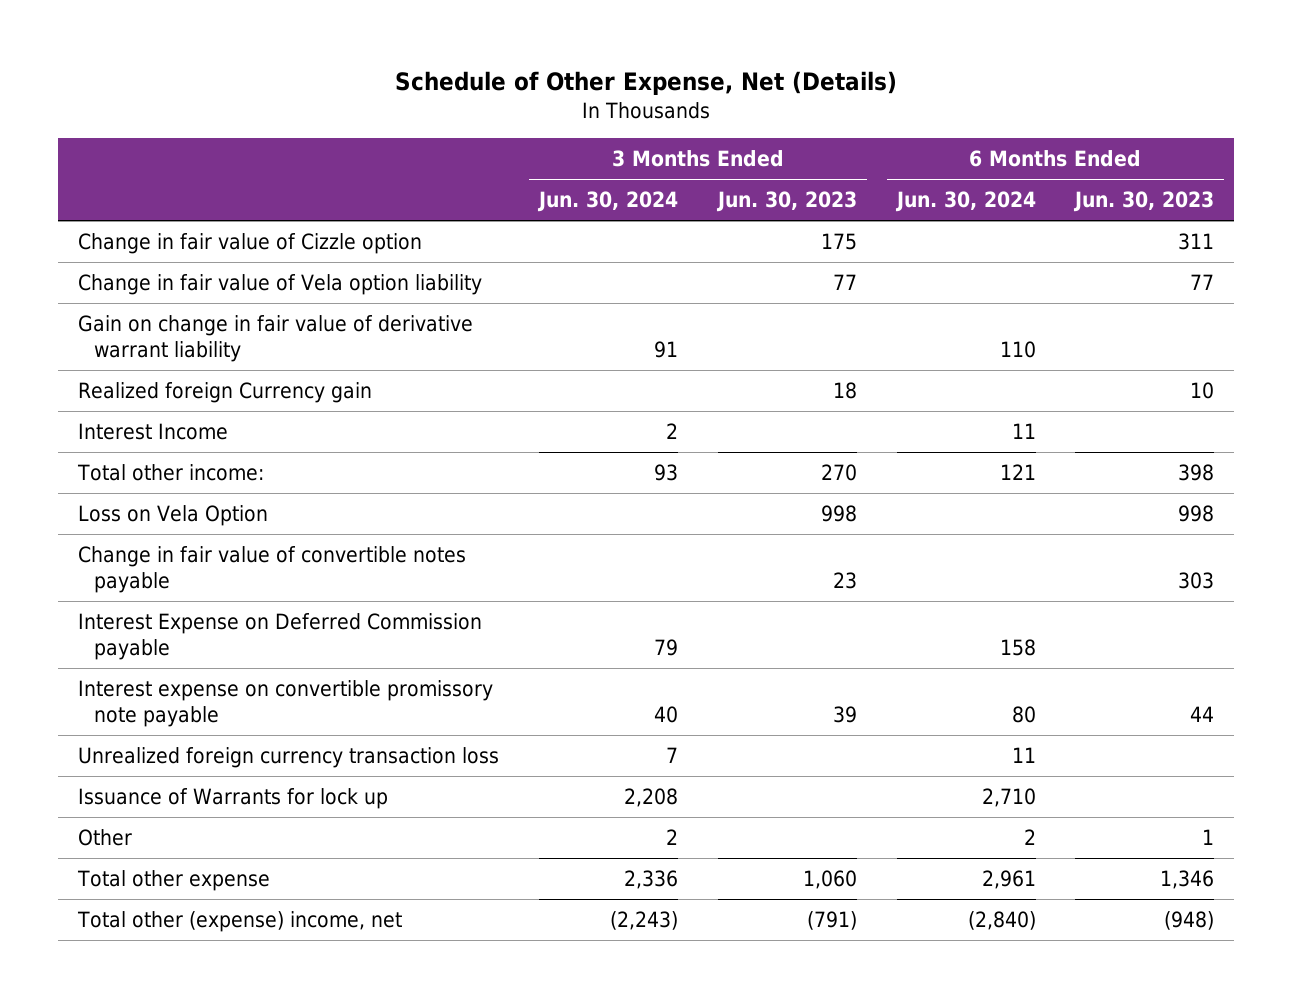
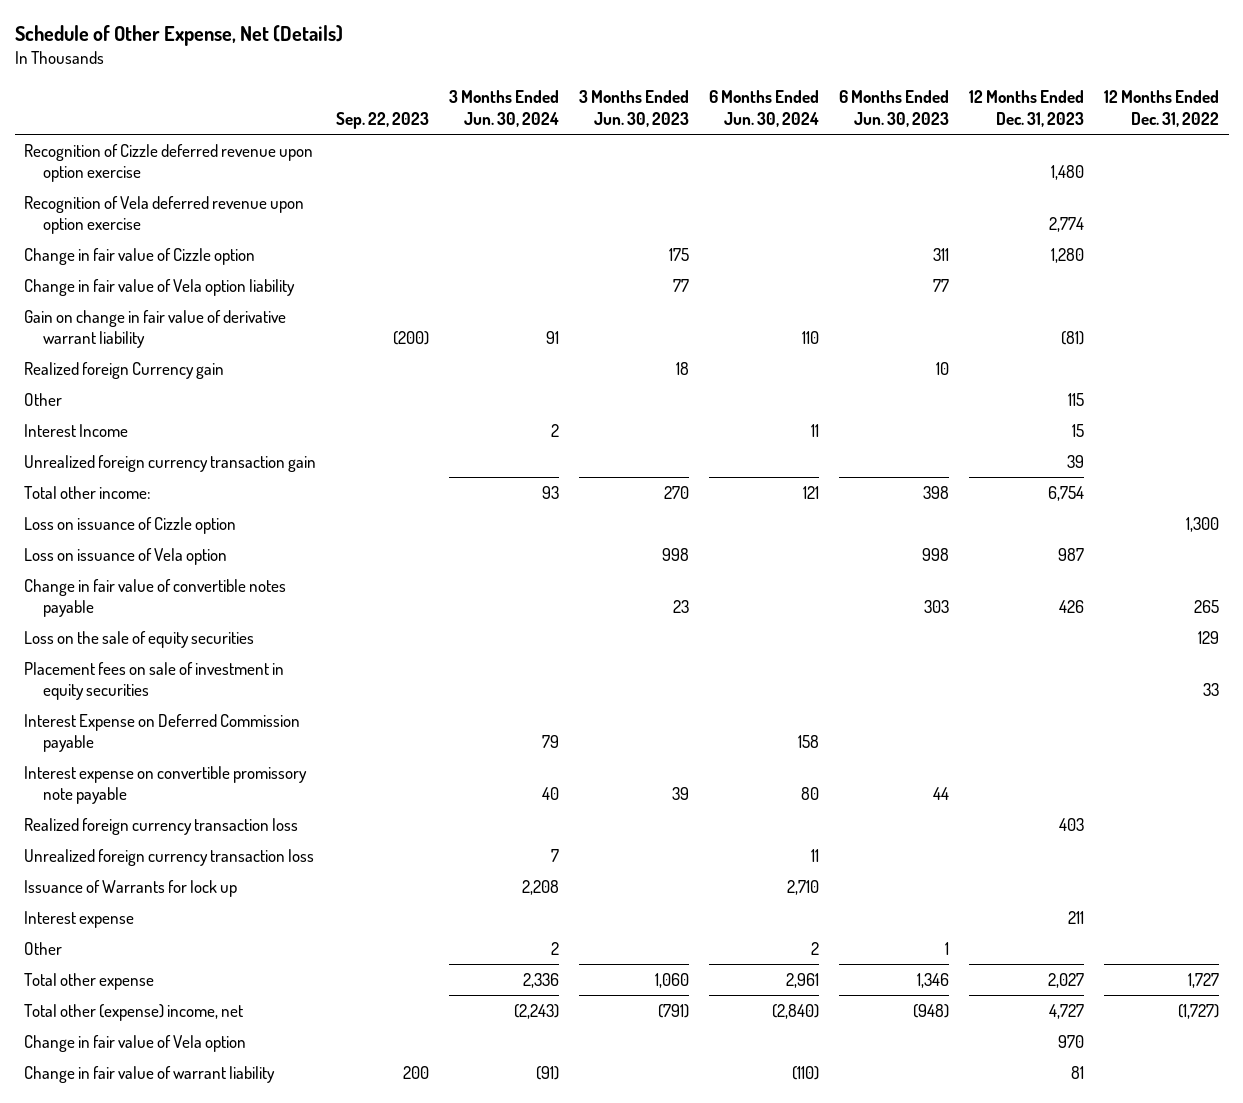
none -> [336,111,430,129] Sep. 22, 2023
none -> [968,90,1084,127] 12 Months Ended Dec. 31, 2023
none -> [1103,90,1219,127] 12 Months Ended Dec. 31, 2022
none -> [24,143,314,183] Recognition of Cizzle deferred revenue upon option exercise
none -> [24,195,305,235] Recognition of Vela deferred revenue upon option exercise
none -> [24,392,63,406] Other
none -> [24,454,317,472] Unrealized foreign currency transaction gain
none -> [24,516,237,534] Loss on issuance of Cizzle option
[78,505,269,527] Loss on Vela Option -> [24,547,228,565] Loss on issuance of Vela option
none -> [24,630,255,648] Loss on the sale of equity securities
none -> [24,661,285,701] Placement fees on sale of investment in equity securities
none -> [24,817,299,835] Realized foreign currency transaction loss
none -> [24,910,135,928] Interest expense
none -> [24,1034,247,1052] Change in fair value of Vela option
none -> [24,1065,276,1083] Change in fair value of warrant liability

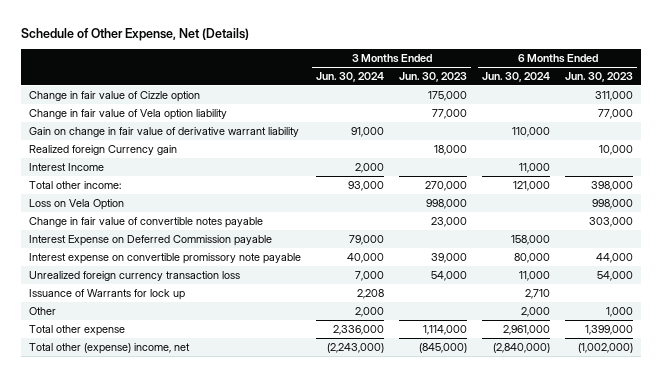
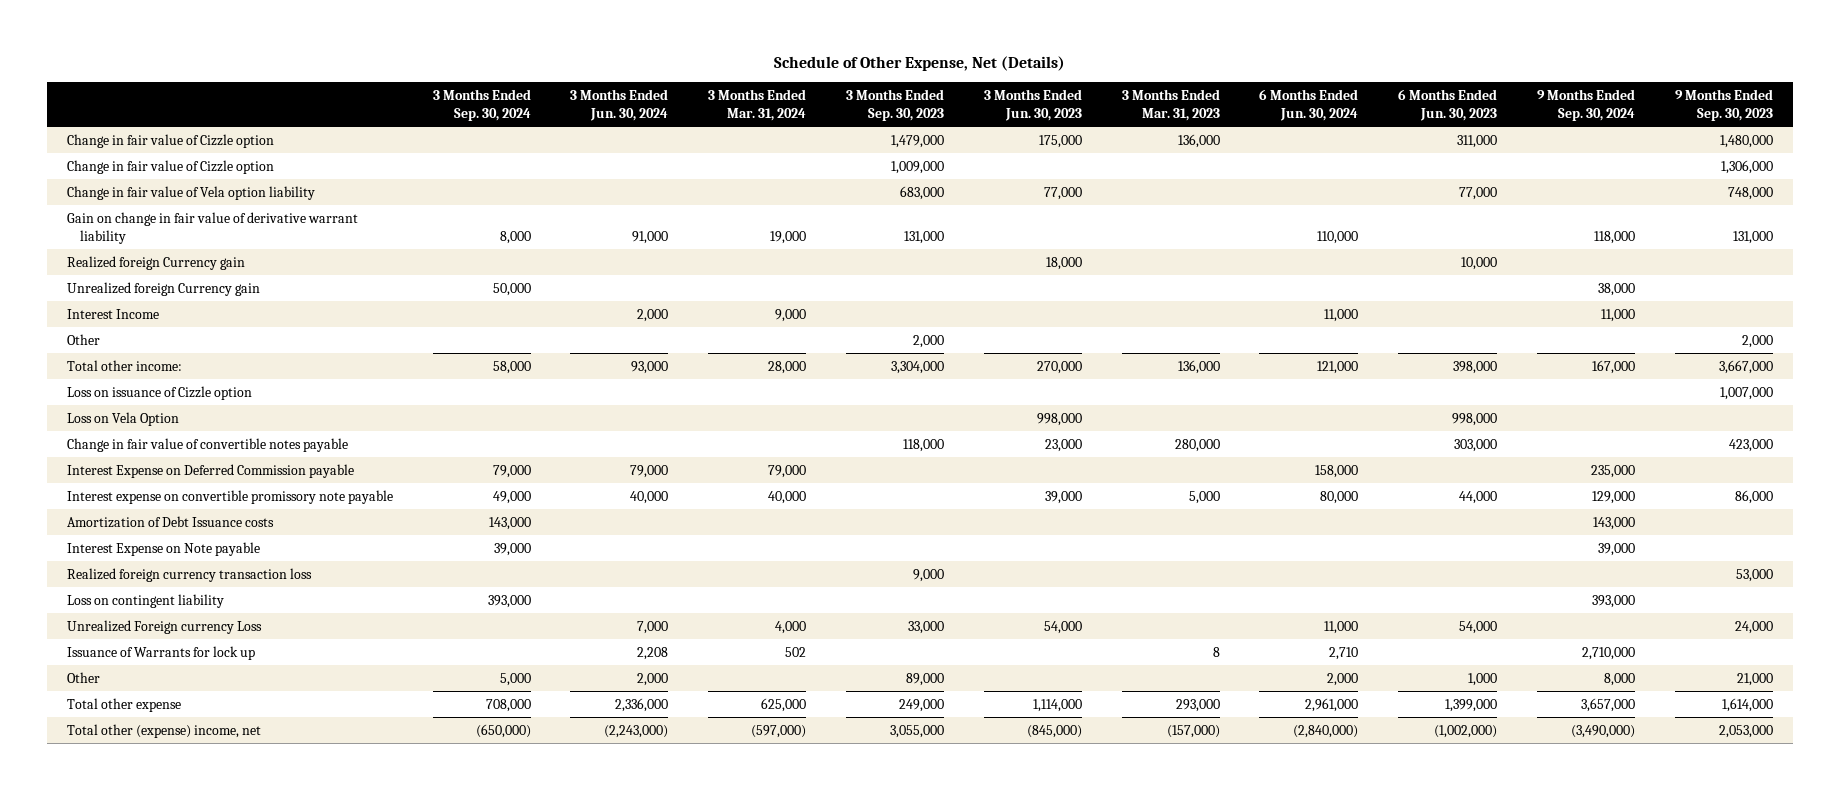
none -> [432,89,531,122] 3 Months Ended Sep. 30, 2024
none -> [708,89,807,122] 3 Months Ended Mar. 31, 2024
none -> [845,89,944,122] 3 Months Ended Sep. 30, 2023
none -> [1121,89,1220,122] 3 Months Ended Mar. 31, 2023
none -> [1537,89,1636,122] 9 Months Ended Sep. 30, 2024
none -> [1674,89,1773,122] 9 Months Ended Sep. 30, 2023
none -> [66,159,274,174] Change in fair value of Cizzle option
none -> [66,281,260,296] Unrealized foreign Currency gain
none -> [66,333,100,345] Other
none -> [66,385,252,400] Loss on issuance of Cizzle option
none -> [66,515,274,528] Amortization of Debt Issuance costs
none -> [66,541,260,556] Interest Expense on Note payable
none -> [66,567,312,582] Realized foreign currency transaction loss
none -> [66,593,224,608] Loss on contingent liability
[28,270,240,281] Unrealized foreign currency transaction loss -> [66,619,262,634] Unrealized Foreign currency Loss

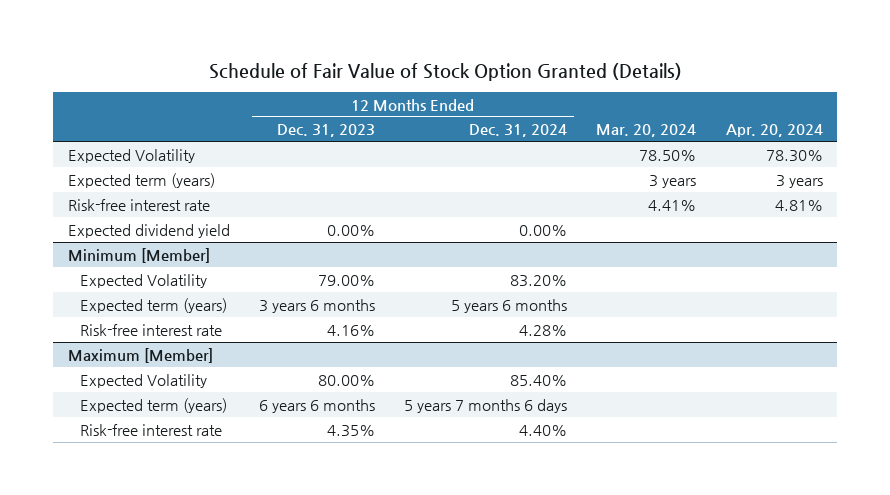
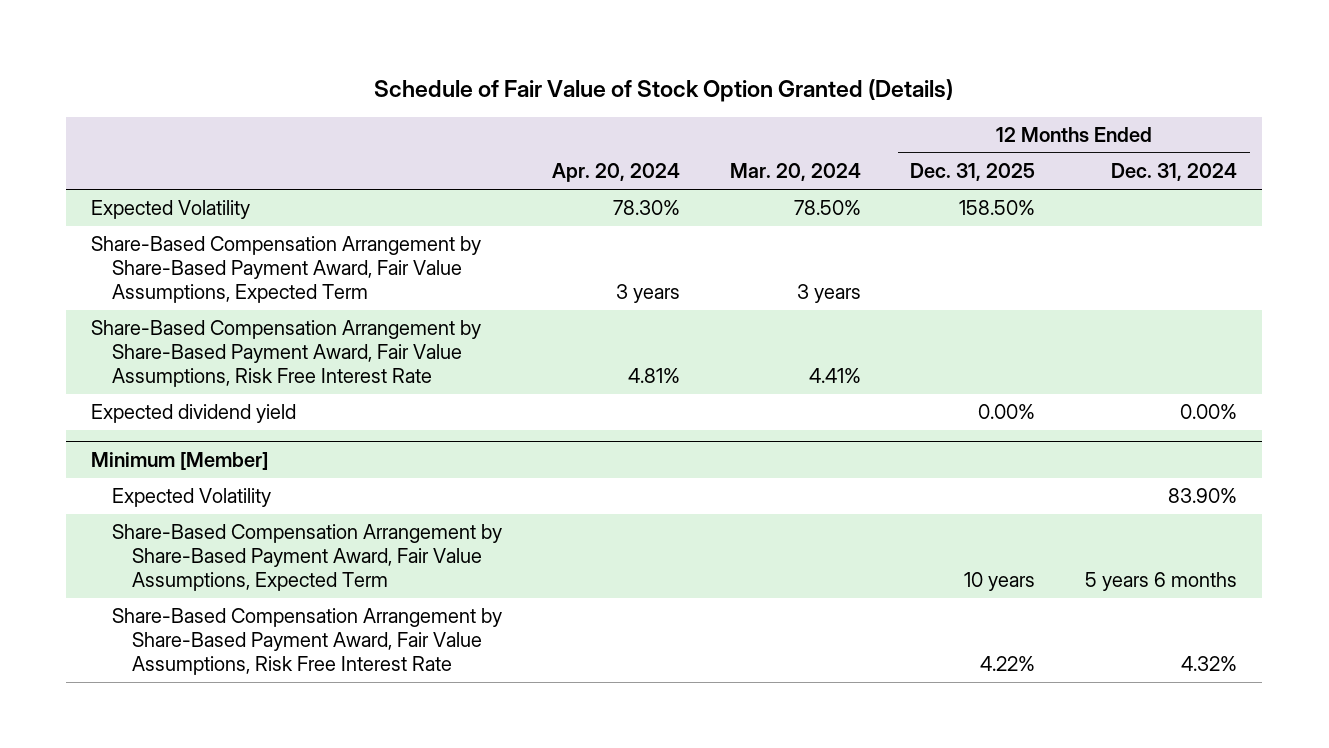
[276,124,375,138] Dec. 31, 2023 -> none
none -> [910,163,1036,182] Dec. 31, 2025
[67,172,215,188] Expected term (years) -> [91,236,482,304] Share-Based Compensation Arrangement by Share-Based Payment Award, Fair Value Assumptions, Expected Term
[67,198,210,211] Risk-free interest rate -> [91,320,482,388] Share-Based Compensation Arrangement by Share-Based Payment Award, Fair Value Assumptions, Risk Free Interest Rate
[67,347,213,363] Maximum [Member] -> none
[80,373,208,388] Expected Volatility -> none
[80,397,228,413] Expected term (years) -> none
[80,423,223,436] Risk-free interest rate -> none
[510,274,568,287] 83.20% -> [1168,488,1238,504] 83.90%
[80,297,228,313] Expected term (years) -> [111,524,502,592] Share-Based Compensation Arrangement by Share-Based Payment Award, Fair Value Assumptions, Expected Term
[80,323,223,336] Risk-free interest rate -> [111,608,502,676] Share-Based Compensation Arrangement by Share-Based Payment Award, Fair Value Assumptions, Risk Free Interest Rate
[519,324,568,336] 4.28% -> [1181,656,1238,672] 4.32%

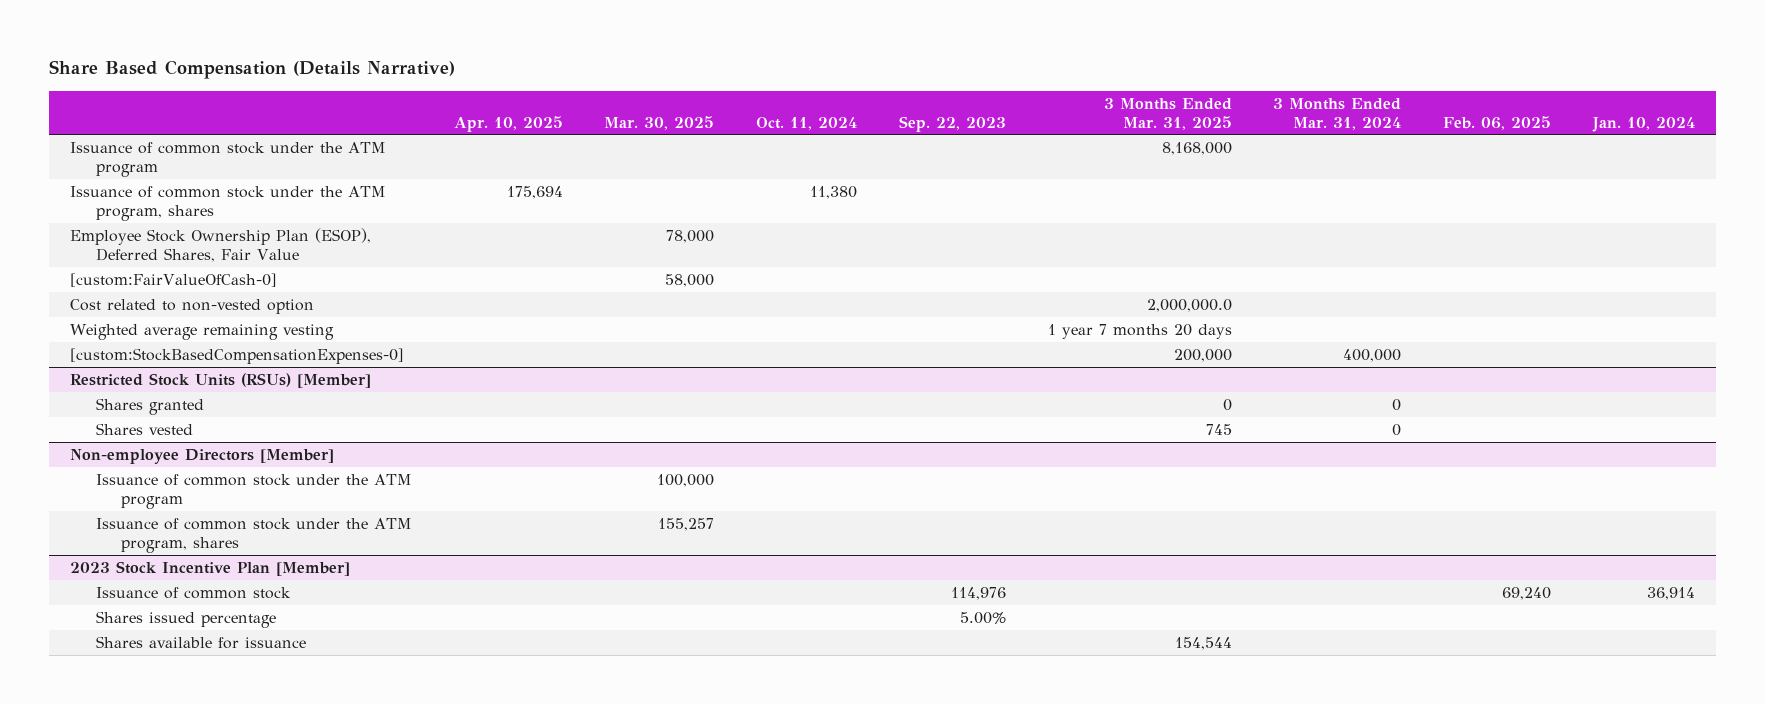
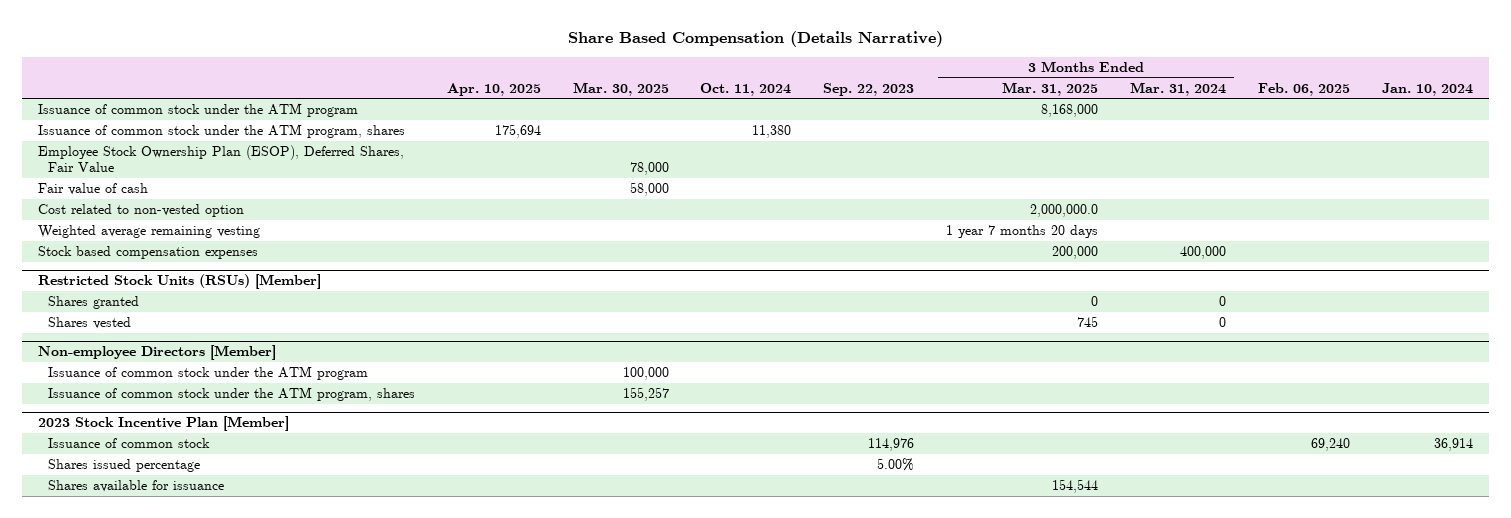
[70,272,278,287] [custom:FairValueOfCash-0] -> [38,183,149,196] Fair value of cash
[70,347,405,364] [custom:StockBasedCompensationExpenses-0] -> [38,246,259,260] Stock based compensation expenses

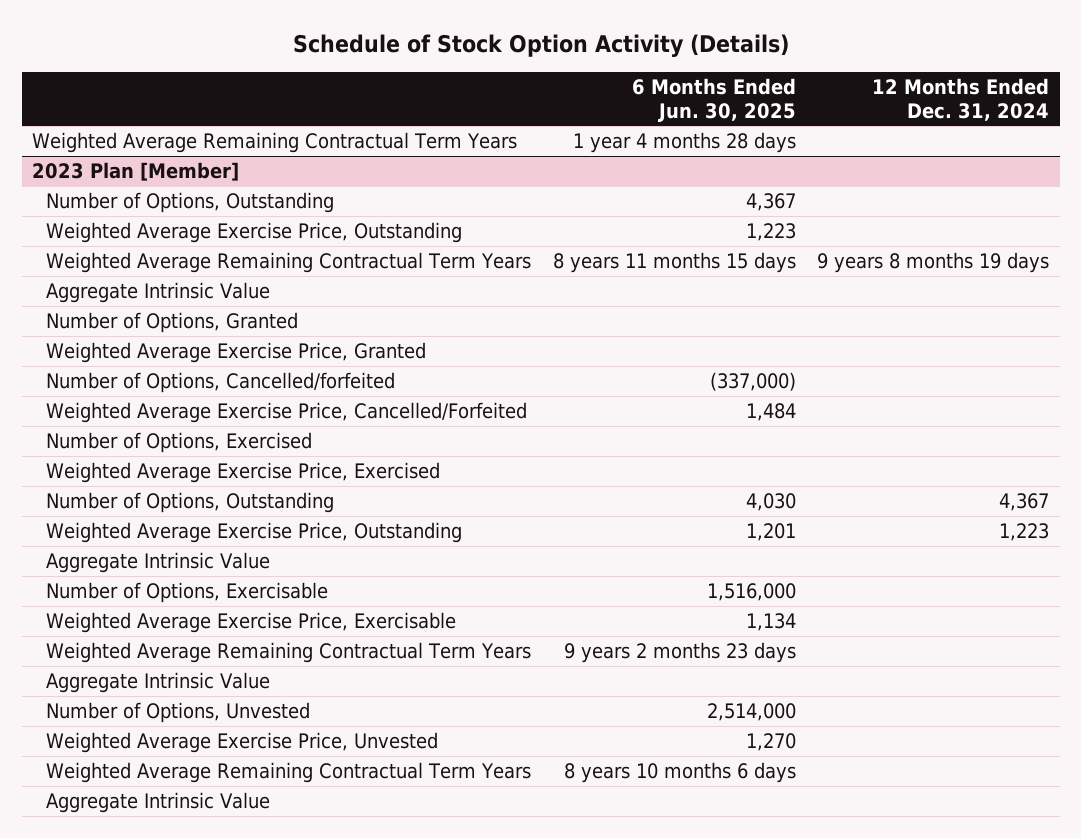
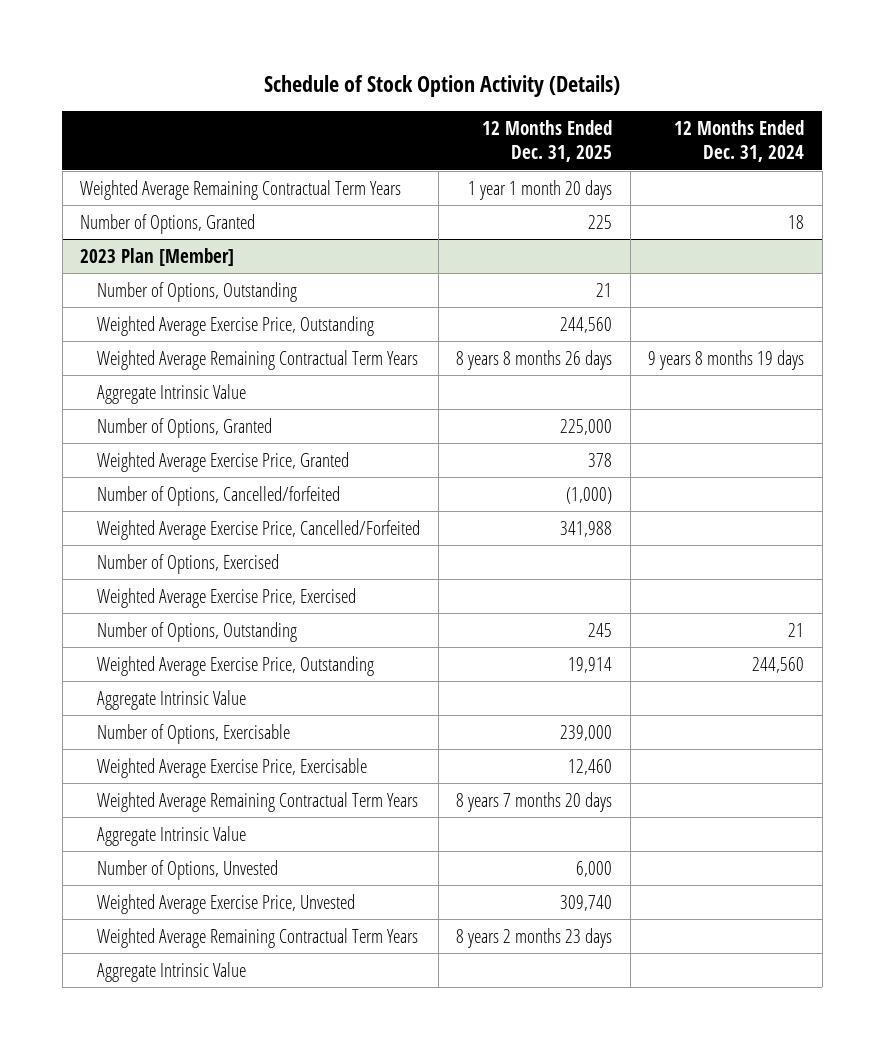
[631,78,796,122] 6 Months Ended Jun. 30, 2025 -> none
none -> [482,119,613,163] 12 Months Ended Dec. 31, 2025
none -> [80,213,256,234] Number of Options, Granted
[999,493,1050,512] 4,367 -> [788,622,805,637] 21
[999,523,1050,542] 1,223 -> [752,656,805,673] 244,560

